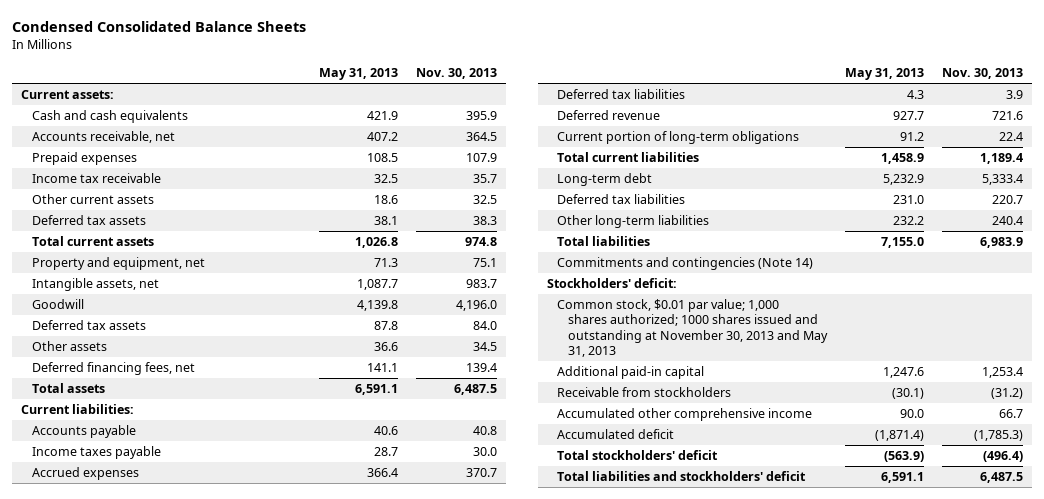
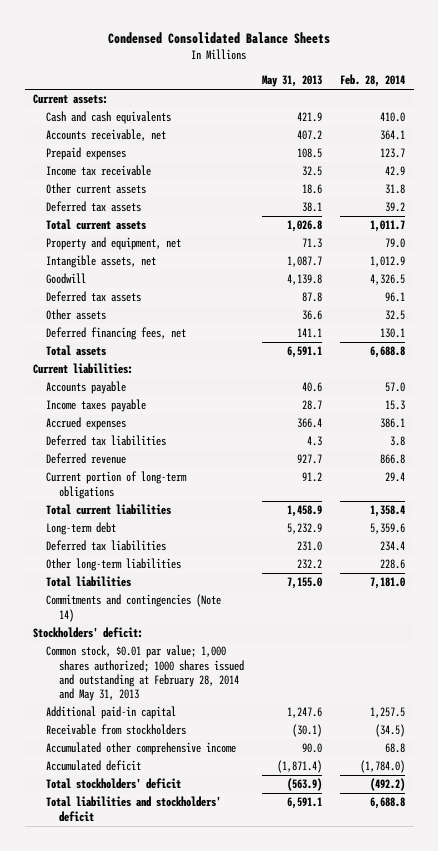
[416,68,498,80] Nov. 30, 2013 -> none
none -> [339,74,405,88] Feb. 28, 2014
[557,299,828,357] Common stock, $0.01 par value; 1,000 shares authorized; 1000 shares issued and outstanding at November 30, 2013 and May 31, 2013 -> [46,645,245,701] Common stock, $0.01 par value; 1,000 shares authorized; 1000 shares issued and outstanding at February 28, 2014 and May 31, 2013

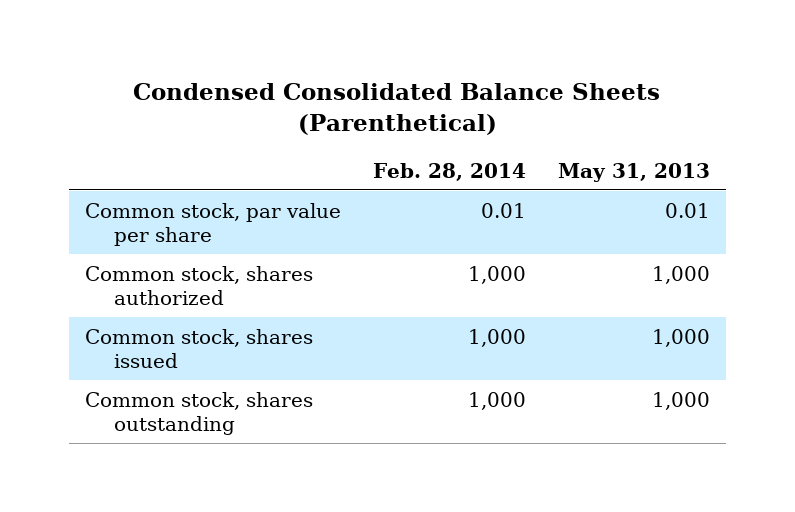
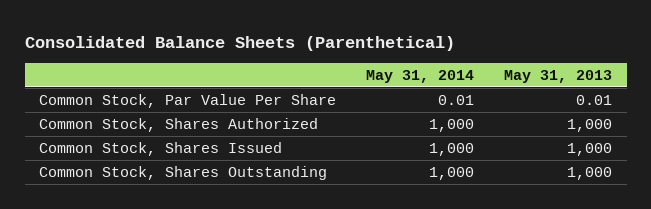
[133,82,661,135] Condensed Consolidated Balance Sheets (Parenthetical) -> [24,35,455,51] Consolidated Balance Sheets (Parenthetical)
[372,162,526,181] Feb. 28, 2014 -> none
none -> [366,69,475,83] May 31, 2014
[85,202,342,246] Common stock, par value per share -> [39,93,337,108] Common Stock, Par Value Per Share
[85,265,314,305] Common stock, shares authorized -> [39,117,319,132] Common Stock, Shares Authorized
[85,328,314,368] Common stock, shares issued -> [39,141,283,156] Common Stock, Shares Issued
[85,391,314,435] Common stock, shares outstanding -> [39,165,328,180] Common Stock, Shares Outstanding

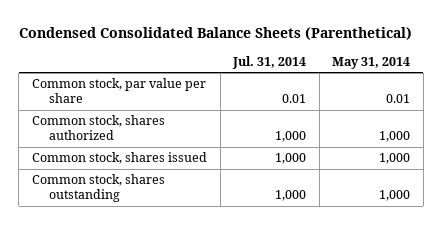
[24,35,455,51] Consolidated Balance Sheets (Parenthetical) -> [18,27,412,41] Condensed Consolidated Balance Sheets (Parenthetical)
[503,69,612,83] May 31, 2013 -> none
none -> [232,55,307,69] Jul. 31, 2014
[39,93,337,108] Common Stock, Par Value Per Share -> [31,78,206,104] Common stock, par value per share
[39,117,319,132] Common Stock, Shares Authorized -> [31,115,165,141] Common stock, shares authorized
[39,141,283,156] Common Stock, Shares Issued -> [31,152,207,165] Common stock, shares issued
[39,165,328,180] Common Stock, Shares Outstanding -> [31,174,165,203] Common stock, shares outstanding

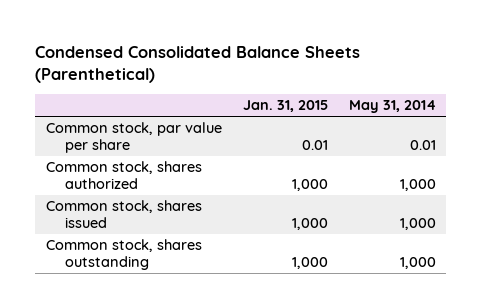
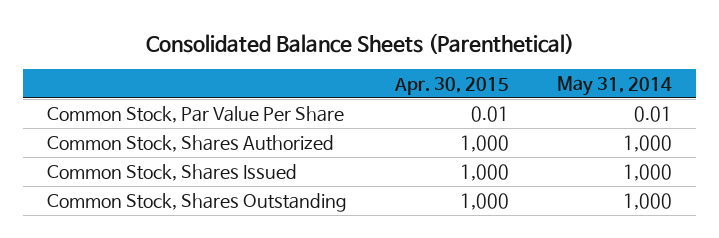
[35,45,361,83] Condensed Consolidated Balance Sheets (Parenthetical) -> [145,32,574,54] Consolidated Balance Sheets (Parenthetical)
[242,100,328,113] Jan. 31, 2015 -> none
none -> [394,76,510,95] Apr. 30, 2015
[45,122,222,153] Common stock, par value per share -> [47,105,345,123] Common Stock, Par Value Per Share
[45,161,202,189] Common stock, shares authorized -> [47,134,335,152] Common Stock, Shares Authorized
[45,200,202,228] Common stock, shares issued -> [47,163,298,181] Common Stock, Shares Issued
[45,239,202,270] Common stock, shares outstanding -> [47,192,348,212] Common Stock, Shares Outstanding

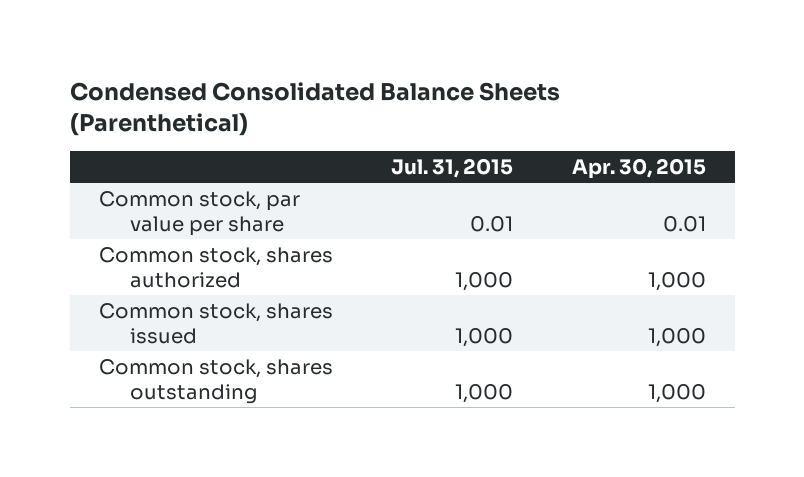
[145,32,574,54] Consolidated Balance Sheets (Parenthetical) -> [69,82,560,137] Condensed Consolidated Balance Sheets (Parenthetical)
[557,75,673,96] May 31, 2014 -> none
none -> [391,157,514,178] Jul. 31, 2015
[47,105,345,123] Common Stock, Par Value Per Share -> [98,190,300,237] Common stock, par value per share
[47,134,335,152] Common Stock, Shares Authorized -> [98,246,333,289] Common stock, shares authorized
[47,163,298,181] Common Stock, Shares Issued -> [98,302,333,345] Common stock, shares issued
[47,192,348,212] Common Stock, Shares Outstanding -> [98,358,333,405] Common stock, shares outstanding

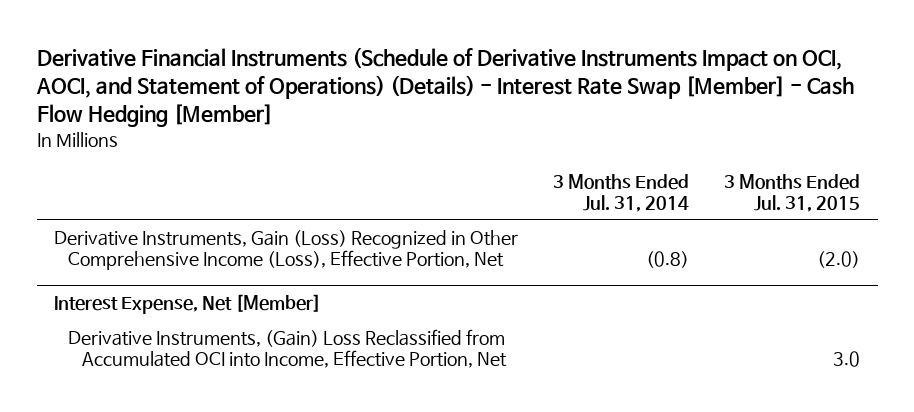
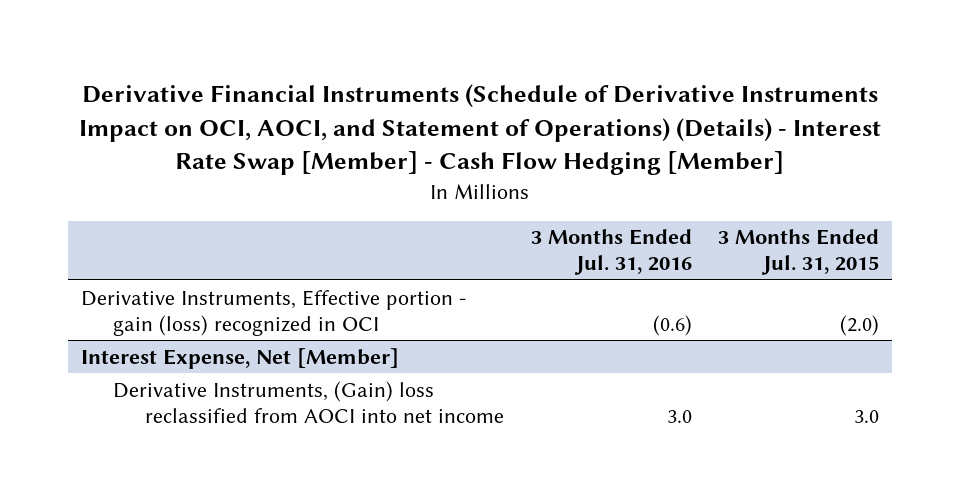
[553,173,690,212] 3 Months Ended Jul. 31, 2014 -> none
none -> [530,229,692,276] 3 Months Ended Jul. 31, 2016
[54,229,519,270] Derivative Instruments, Gain (Loss) Recognized in Other Comprehensive Income (Loss), Effective Portion, Net -> [81,289,467,336] Derivative Instruments, Effective portion - gain (loss) recognized in OCI
[68,328,508,368] Derivative Instruments, (Gain) Loss Reclassified from Accumulated OCI into Income, Effective Portion, Net -> [113,380,505,423] Derivative Instruments, (Gain) loss reclassified from AOCI into net income

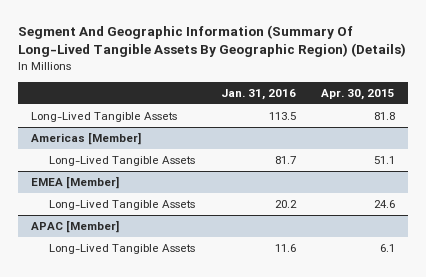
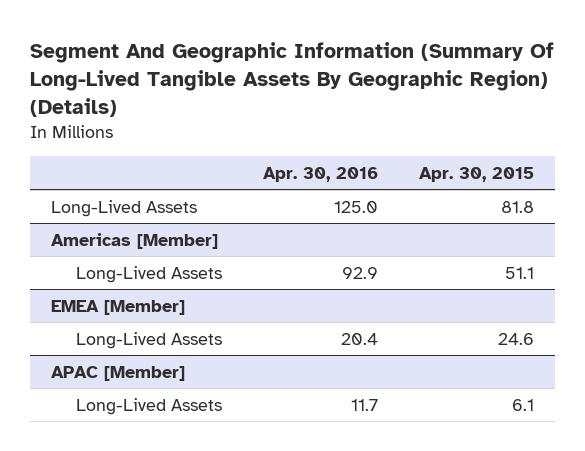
[220,88,296,100] Jan. 31, 2016 -> none
none -> [262,166,378,182] Apr. 30, 2016
[31,112,178,123] Long-Lived Tangible Assets -> [50,199,197,217] Long-Lived Assets
[49,156,196,167] Long-Lived Tangible Assets -> [75,265,222,283] Long-Lived Assets
[49,200,196,211] Long-Lived Tangible Assets -> [75,331,222,349] Long-Lived Assets
[49,244,196,255] Long-Lived Tangible Assets -> [75,397,222,415] Long-Lived Assets

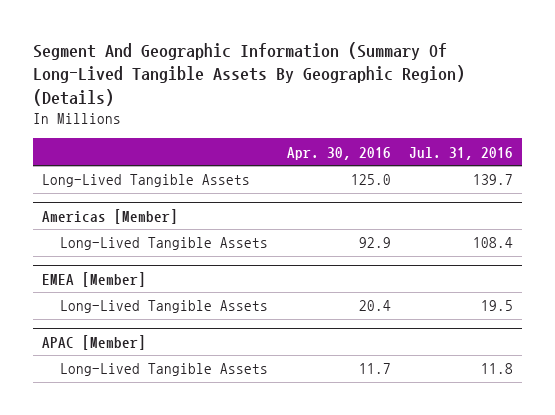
[419,166,535,182] Apr. 30, 2015 -> none
none -> [408,146,513,160] Jul. 31, 2016
[50,199,197,217] Long-Lived Assets -> [41,174,250,188] Long-Lived Tangible Assets
[75,265,222,283] Long-Lived Assets -> [60,237,269,251] Long-Lived Tangible Assets
[75,331,222,349] Long-Lived Assets -> [60,300,269,314] Long-Lived Tangible Assets
[75,397,222,415] Long-Lived Assets -> [60,363,269,377] Long-Lived Tangible Assets

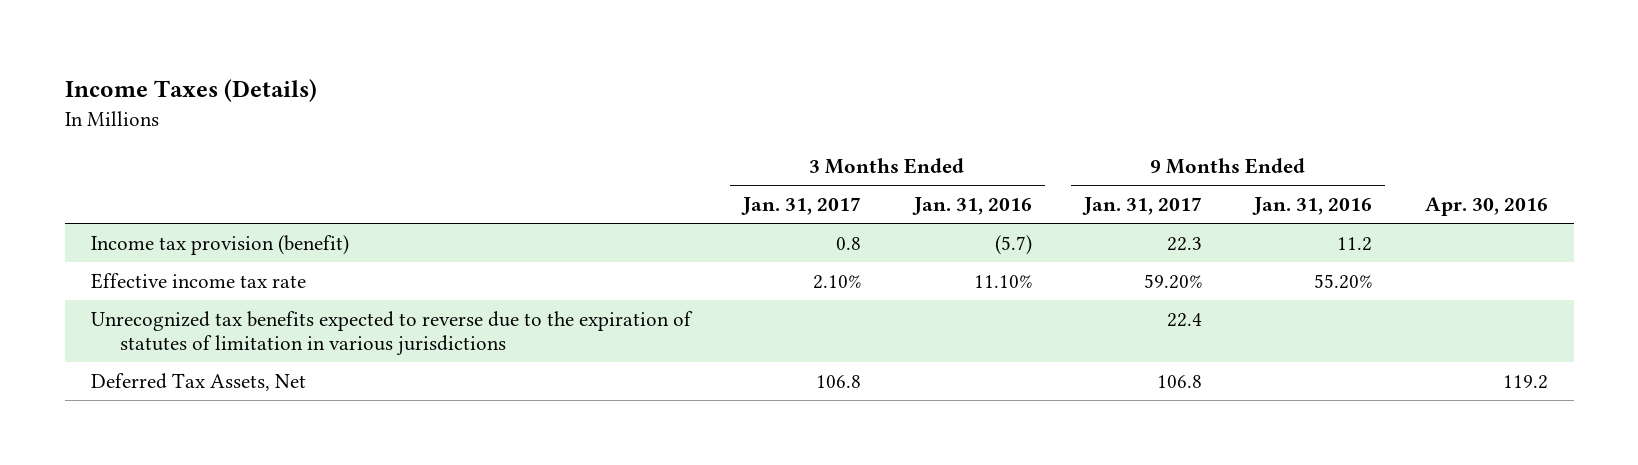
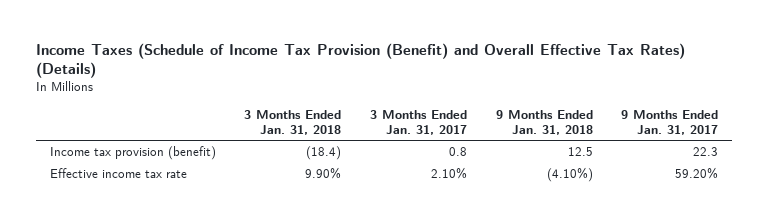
[64,79,317,103] Income Taxes (Details) -> [35,42,685,79] Income Taxes (Schedule of Income Tax Provision (Benefit) and Overall Effective Tax Rates) (Details)
[911,196,1032,215] Jan. 31, 2016 -> none
[1252,196,1373,215] Jan. 31, 2016 -> none
[1424,196,1548,216] Apr. 30, 2016 -> none
none -> [244,109,342,135] 3 Months Ended Jan. 31, 2018
none -> [495,109,593,135] 9 Months Ended Jan. 31, 2018
[90,310,693,356] Unrecognized tax benefits expected to reverse due to the expiration of statutes of limitation in various jurisdictions -> none
[90,372,306,391] Deferred Tax Assets, Net -> none

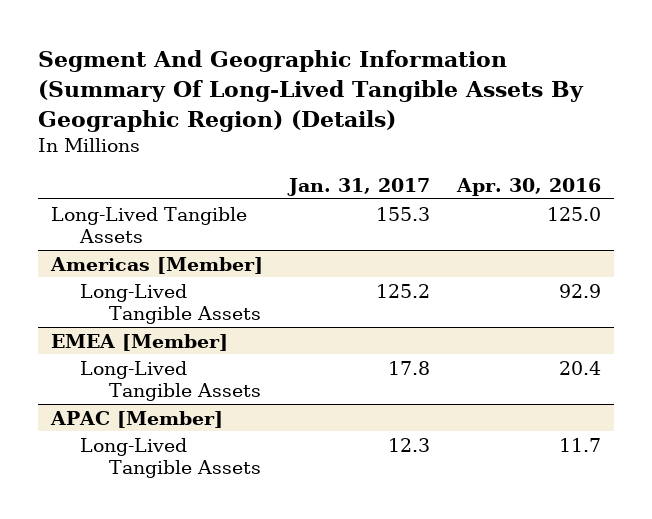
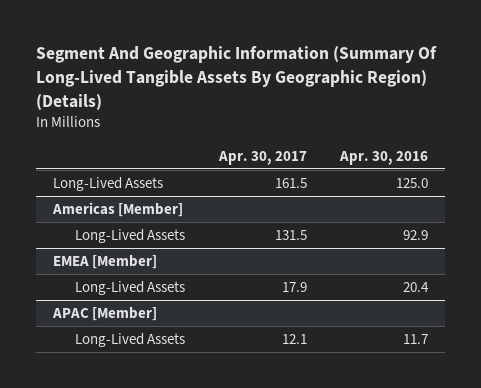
[287,178,431,197] Jan. 31, 2017 -> none
none -> [217,150,307,165] Apr. 30, 2017
[51,206,248,244] Long-Lived Tangible Assets -> [52,177,163,192] Long-Lived Assets
[80,283,262,325] Long-Lived Tangible Assets -> [74,229,185,244] Long-Lived Assets
[80,360,262,402] Long-Lived Tangible Assets -> [74,281,185,296] Long-Lived Assets
[80,437,262,479] Long-Lived Tangible Assets -> [74,333,185,348] Long-Lived Assets

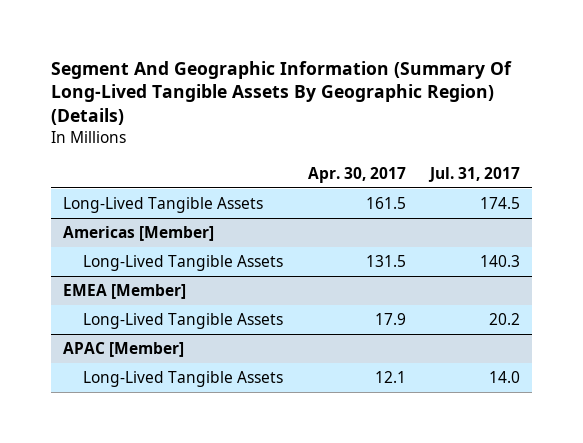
[339,150,429,165] Apr. 30, 2016 -> none
none -> [427,166,520,182] Jul. 31, 2017
[52,177,163,192] Long-Lived Assets -> [62,197,263,214] Long-Lived Tangible Assets
[74,229,185,244] Long-Lived Assets -> [83,255,284,272] Long-Lived Tangible Assets
[74,281,185,296] Long-Lived Assets -> [83,313,284,330] Long-Lived Tangible Assets
[74,333,185,348] Long-Lived Assets -> [83,371,284,388] Long-Lived Tangible Assets

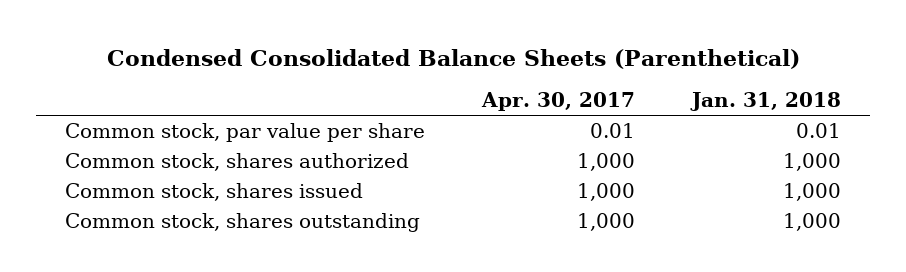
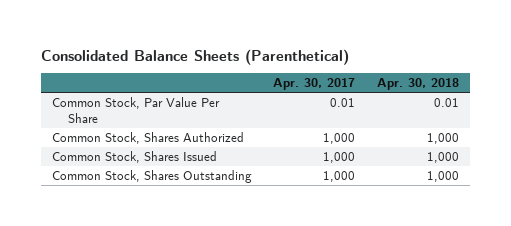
[106,49,800,70] Condensed Consolidated Balance Sheets (Parenthetical) -> [40,48,349,65] Consolidated Balance Sheets (Parenthetical)
[690,92,842,112] Jan. 31, 2018 -> none
none -> [377,78,460,91] Apr. 30, 2018
[64,122,425,142] Common stock, par value per share -> [51,96,220,123] Common Stock, Par Value Per Share
[64,152,409,171] Common stock, shares authorized -> [51,131,244,144] Common Stock, Shares Authorized
[64,182,363,201] Common stock, shares issued -> [51,150,217,163] Common Stock, Shares Issued
[64,212,420,232] Common stock, shares outstanding -> [51,169,252,183] Common Stock, Shares Outstanding

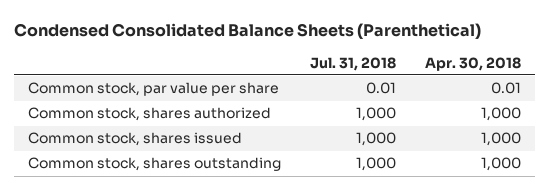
[40,48,349,65] Consolidated Balance Sheets (Parenthetical) -> [14,23,482,40] Condensed Consolidated Balance Sheets (Parenthetical)
[273,78,356,91] Apr. 30, 2017 -> none
none -> [310,56,397,71] Jul. 31, 2018
[51,96,220,123] Common Stock, Par Value Per Share -> [28,82,280,97] Common stock, par value per share
[51,131,244,144] Common Stock, Shares Authorized -> [28,107,272,122] Common stock, shares authorized
[51,150,217,163] Common Stock, Shares Issued -> [28,132,243,147] Common stock, shares issued
[51,169,252,183] Common Stock, Shares Outstanding -> [28,157,282,172] Common stock, shares outstanding

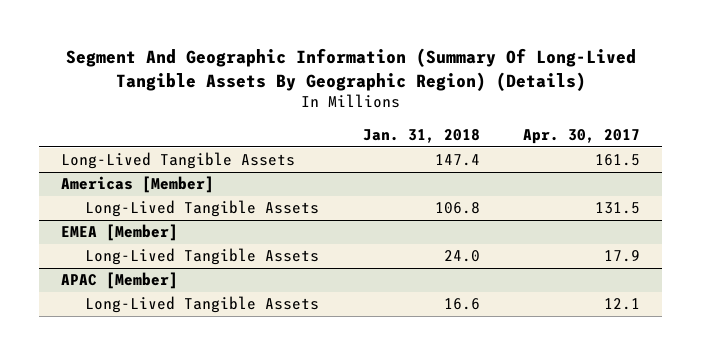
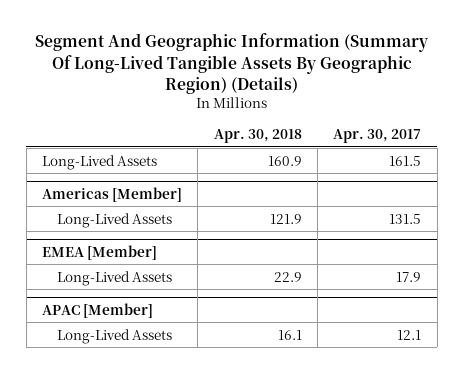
[362,129,480,144] Jan. 31, 2018 -> none
none -> [213,129,302,144] Apr. 30, 2018
[61,152,296,170] Long-Lived Tangible Assets -> [42,154,158,170] Long-Lived Assets
[84,200,319,218] Long-Lived Tangible Assets -> [56,212,172,228] Long-Lived Assets
[84,248,319,266] Long-Lived Tangible Assets -> [56,270,172,286] Long-Lived Assets
[84,296,319,314] Long-Lived Tangible Assets -> [56,328,172,344] Long-Lived Assets

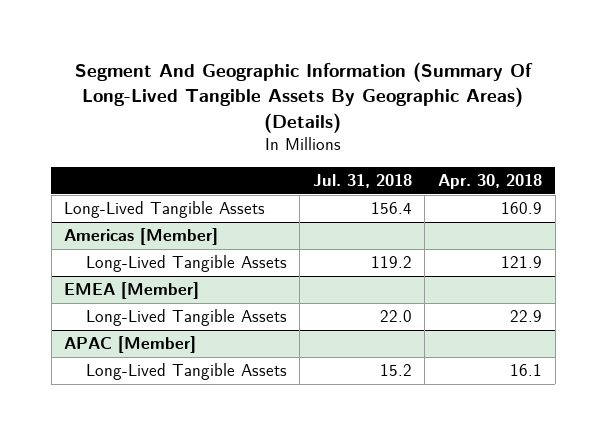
[34,33,428,94] Segment And Geographic Information (Summary Of Long-Lived Tangible Assets By Geographic Region) (Details) -> [75,61,534,134] Segment And Geographic Information (Summary Of Long-Lived Tangible Assets By Geographic Areas) (Details)
[333,129,422,144] Apr. 30, 2017 -> none
none -> [312,173,412,188] Jul. 31, 2018
[42,154,158,170] Long-Lived Assets -> [64,201,266,219] Long-Lived Tangible Assets
[56,212,172,228] Long-Lived Assets -> [85,255,287,273] Long-Lived Tangible Assets
[56,270,172,286] Long-Lived Assets -> [85,309,287,327] Long-Lived Tangible Assets
[56,328,172,344] Long-Lived Assets -> [85,363,287,381] Long-Lived Tangible Assets

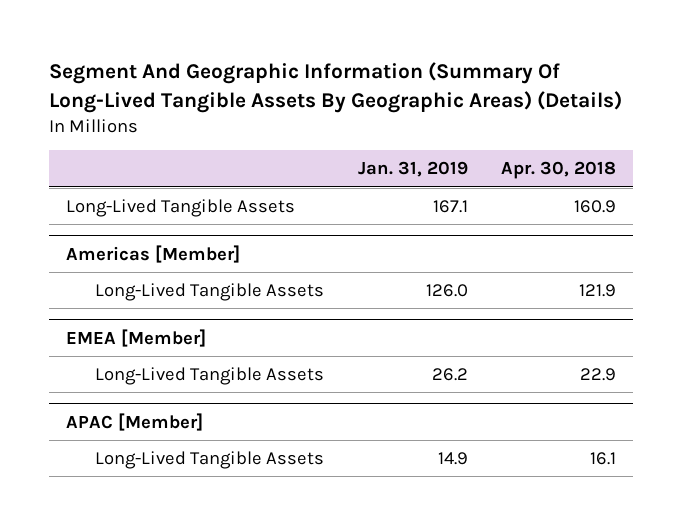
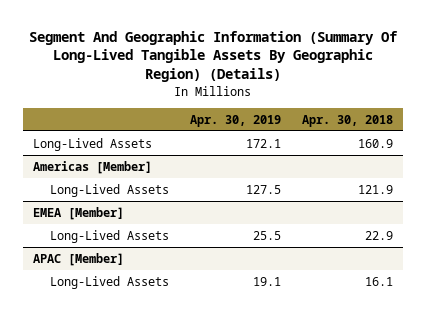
[49,62,623,113] Segment And Geographic Information (Summary Of Long-Lived Tangible Assets By Geographic Areas) (Details) -> [28,30,398,83] Segment And Geographic Information (Summary Of Long-Lived Tangible Assets By Geographic Region) (Details)
[357,161,468,178] Jan. 31, 2019 -> none
none -> [189,114,281,127] Apr. 30, 2019
[66,199,296,218] Long-Lived Tangible Assets -> [33,137,153,151] Long-Lived Assets
[95,283,325,302] Long-Lived Tangible Assets -> [49,183,169,197] Long-Lived Assets
[95,367,325,386] Long-Lived Tangible Assets -> [49,229,169,243] Long-Lived Assets
[95,451,325,470] Long-Lived Tangible Assets -> [49,275,169,289] Long-Lived Assets

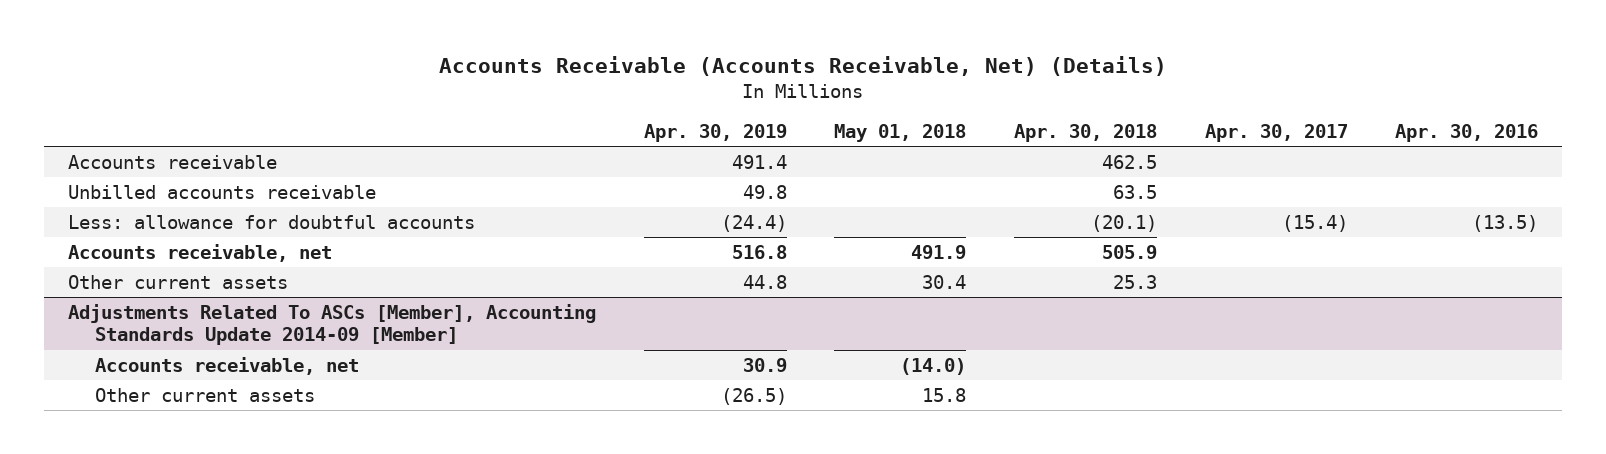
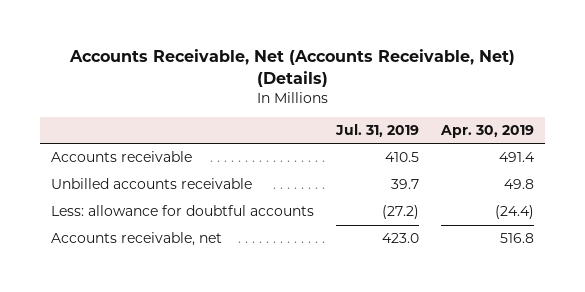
[439,55,1168,76] Accounts Receivable (Accounts Receivable, Net) (Details) -> [68,48,515,87] Accounts Receivable, Net (Accounts Receivable, Net) (Details)
[834,123,967,142] May 01, 2018 -> none
[1013,123,1157,142] Apr. 30, 2018 -> none
[1204,123,1348,142] Apr. 30, 2017 -> none
[1395,123,1539,142] Apr. 30, 2016 -> none
none -> [335,124,420,138] Jul. 31, 2019
[67,274,288,289] Other current assets -> none
[67,303,596,346] Adjustments Related To ASCs [Member], Accounting Standards Update 2014-09 [Member] -> none
[95,356,360,375] Accounts receivable, net -> none
[95,387,316,402] Other current assets -> none

